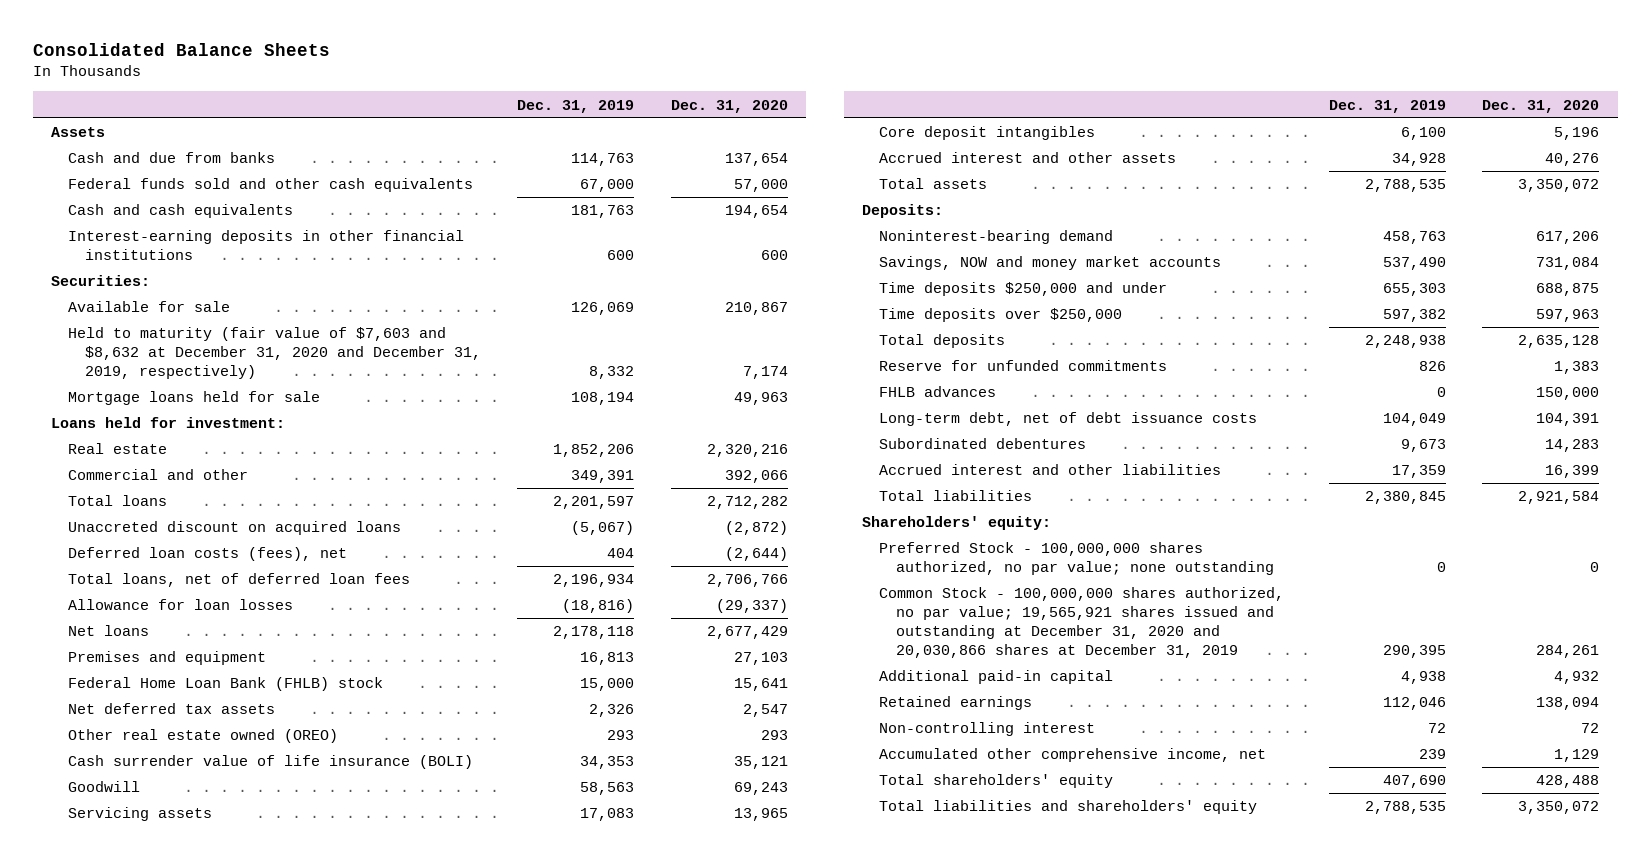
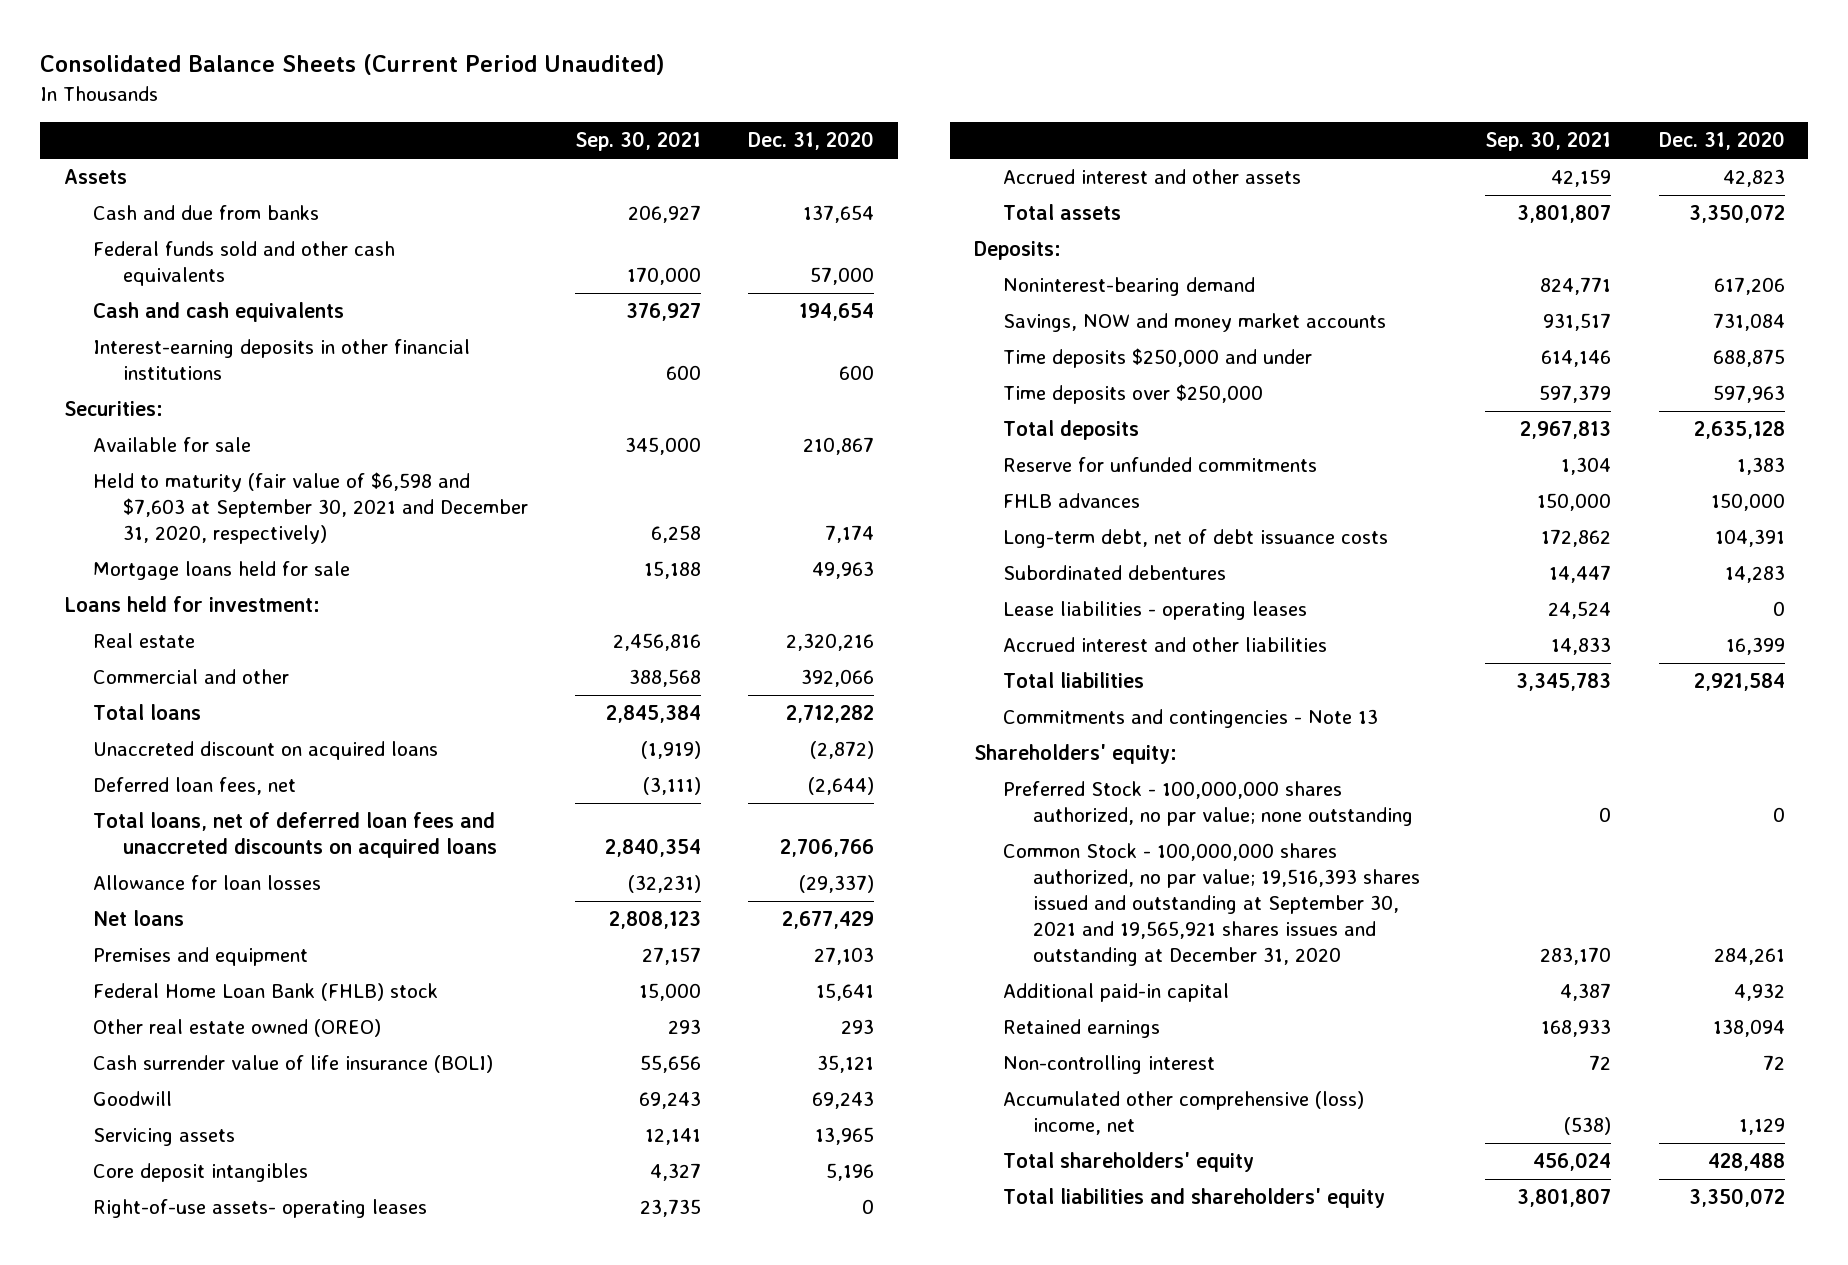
[32,43,330,57] Consolidated Balance Sheets -> [39,54,665,76] Consolidated Balance Sheets (Current Period Unaudited)
[517,99,635,113] Dec. 31, 2019 -> none
none -> [574,131,701,152] Sep. 30, 2021
[67,327,481,379] Held to maturity (fair value of $7,603 and $8,632 at December 31, 2020 and December 31, 2019, respectively) -> [93,472,528,544] Held to maturity (fair value of $6,598 and $7,603 at September 30, 2021 and December 31, 2020, respectively)
[67,547,347,562] Deferred loan costs (fees), net -> [93,777,297,796] Deferred loan fees, net
[67,573,410,588] Total loans, net of deferred loan fees -> [93,812,497,859] Total loans, net of deferred loan fees and unaccreted discounts on acquired loans
[67,703,275,715] Net deferred tax assets -> none
none -> [93,1199,428,1219] Right-of-use assets- operating leases
[1545,153,1600,167] 40,276 -> [1722,169,1785,188] 42,823
none -> [1003,601,1308,621] Lease liabilities - operating leases
none -> [1003,709,1379,729] Commitments and contingencies - Note 13
[879,587,1285,658] Common Stock - 100,000,000 shares authorized, no par value; 19,565,921 shares issued and outstanding at December 31, 2020 and 20,030,866 shares at December 31, 2019 -> [1003,843,1420,966] Common Stock - 100,000,000 shares authorized, no par value; 19,516,393 shares issued and outstanding at September 30, 2021 and 19,565,921 shares issues and outstanding at December 31, 2020
[879,748,1267,763] Accumulated other comprehensive income, net -> [1003,1091,1365,1136] Accumulated other comprehensive (loss) income, net

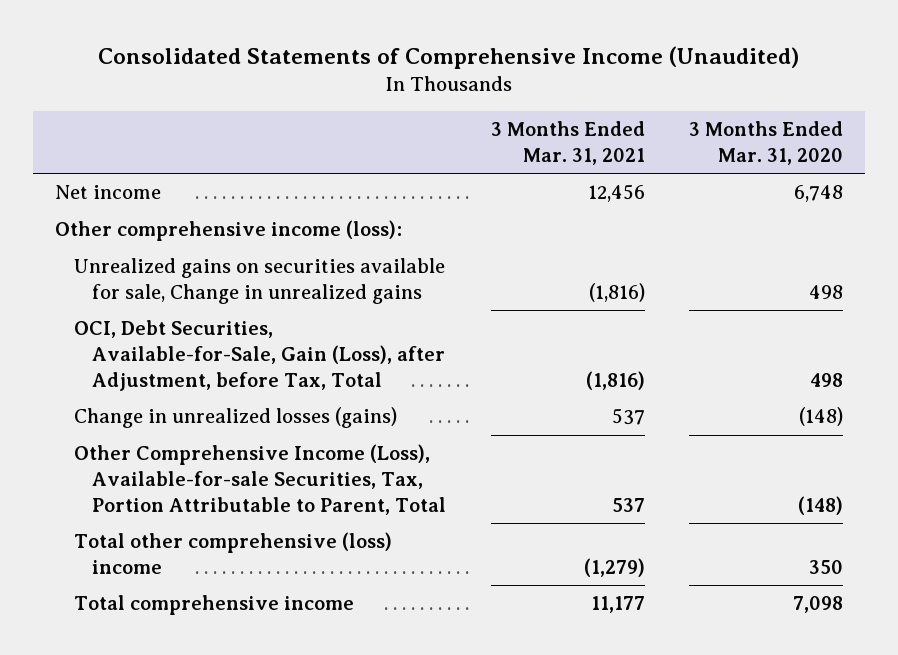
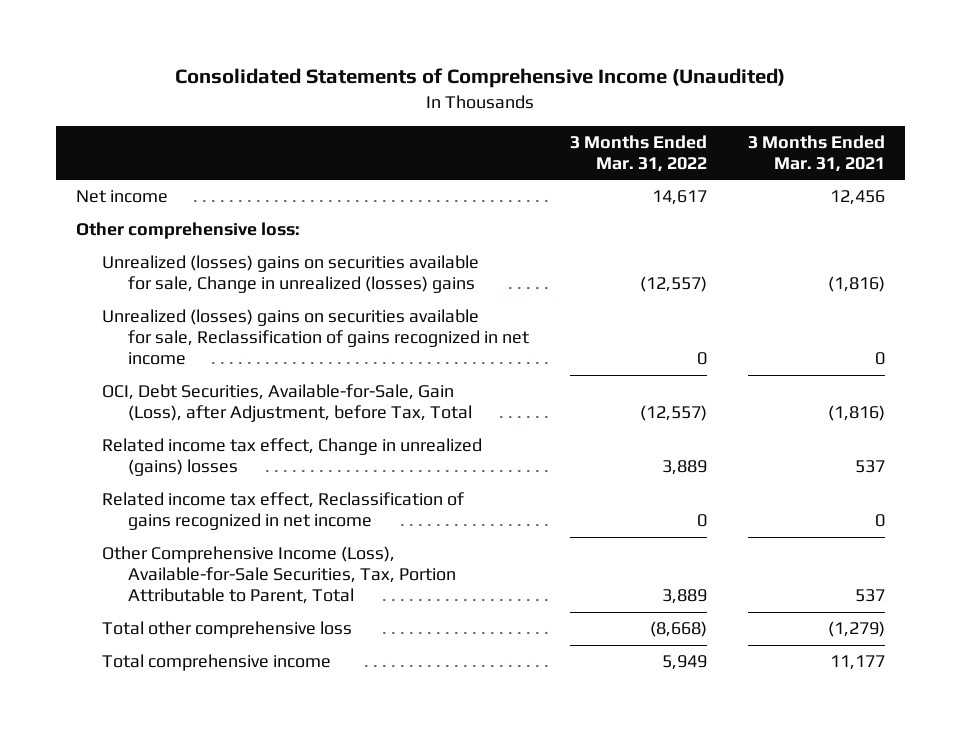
[688,121,843,165] 3 Months Ended Mar. 31, 2020 -> none
none -> [569,135,707,172] 3 Months Ended Mar. 31, 2022
[55,220,403,242] Other comprehensive income (loss): -> [76,222,301,240] Other comprehensive loss:
[73,258,445,305] Unrealized gains on securities available for sale, Change in unrealized gains -> [101,255,479,294] Unrealized (losses) gains on securities available for sale, Change in unrealized (losses) gains
none -> [101,309,529,365] Unrealized (losses) gains on securities available for sale, Reclassification of gains recognized in net income
[73,407,397,429] Change in unrealized losses (gains) -> [101,438,482,477] Related income tax effect, Change in unrealized (gains) losses
none -> [101,492,464,531] Related income tax effect, Reclassification of gains recognized in net income
[73,444,447,515] Other Comprehensive Income (Loss), Available-for-sale Securities, Tax, Portion Attributable to Parent, Total -> [101,546,456,604] Other Comprehensive Income (Loss), Available-for-Sale Securities, Tax, Portion Attributable to Parent, Total
[73,532,392,575] Total other comprehensive (loss) income -> [101,621,352,639] Total other comprehensive loss

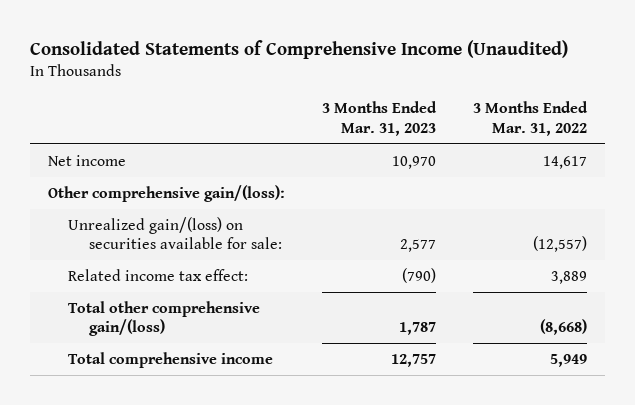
[747,135,885,172] 3 Months Ended Mar. 31, 2021 -> none
none -> [322,101,438,136] 3 Months Ended Mar. 31, 2023
[101,309,529,365] Unrealized (losses) gains on securities available for sale, Reclassification of gains recognized in net income -> none
[101,384,472,423] OCI, Debt Securities, Available-for-Sale, Gain (Loss), after Adjustment, before Tax, Total -> none
[101,492,464,531] Related income tax effect, Reclassification of gains recognized in net income -> none
[101,546,456,604] Other Comprehensive Income (Loss), Available-for-Sale Securities, Tax, Portion Attributable to Parent, Total -> none
[76,222,301,240] Other comprehensive loss: -> [48,184,286,202] Other comprehensive gain/(loss):
[101,255,479,294] Unrealized (losses) gains on securities available for sale, Change in unrealized (losses) gains -> [68,216,282,250] Unrealized gain/(loss) on securities available for sale:
[101,438,482,477] Related income tax effect, Change in unrealized (gains) losses -> [68,268,249,281] Related income tax effect:
[101,621,352,639] Total other comprehensive loss -> [68,300,261,337] Total other comprehensive gain/(loss)

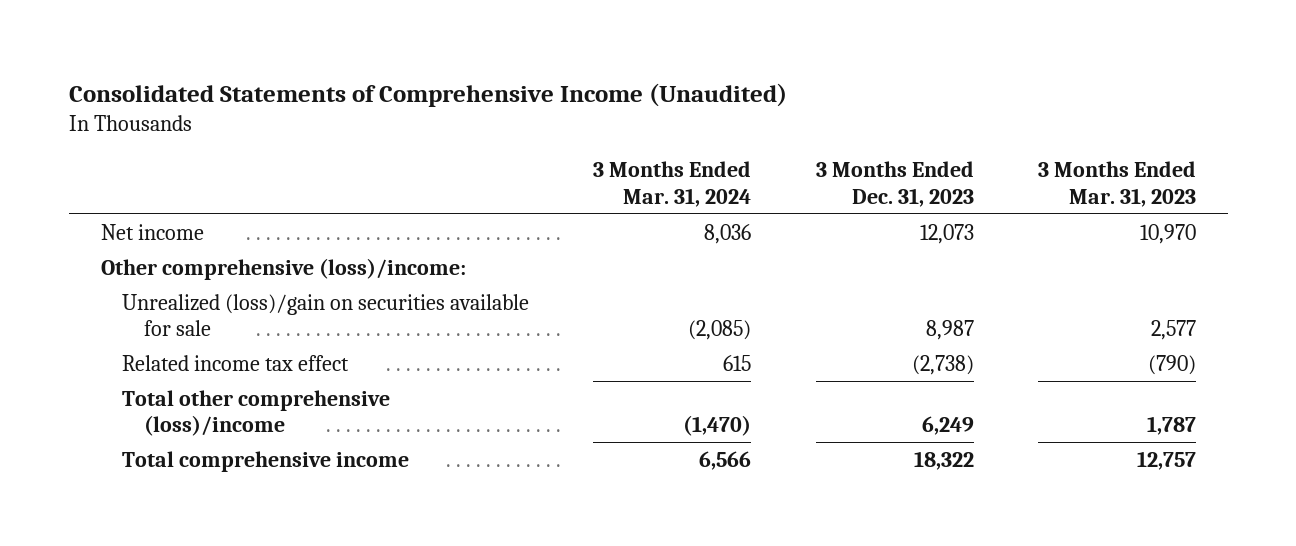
[472,101,588,136] 3 Months Ended Mar. 31, 2022 -> none
none -> [593,161,752,207] 3 Months Ended Mar. 31, 2024
none -> [815,161,974,207] 3 Months Ended Dec. 31, 2023
[48,184,286,202] Other comprehensive gain/(loss): -> [100,257,466,280] Other comprehensive (loss)/income:
[68,216,282,250] Unrealized gain/(loss) on securities available for sale: -> [122,293,530,336] Unrealized (loss)/gain on securities available for sale
[68,268,249,281] Related income tax effect: -> [122,354,350,371] Related income tax effect
[68,300,261,337] Total other comprehensive gain/(loss) -> [122,389,391,436] Total other comprehensive (loss)/income

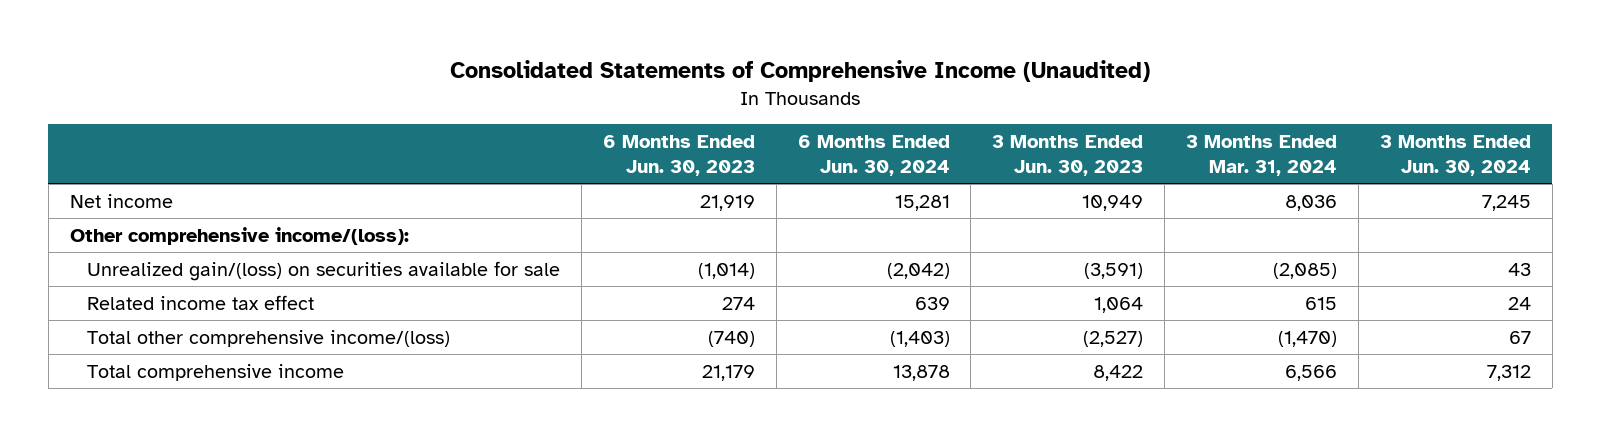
[815,161,974,207] 3 Months Ended Dec. 31, 2023 -> none
[1037,161,1196,207] 3 Months Ended Mar. 31, 2023 -> none
none -> [602,134,755,176] 6 Months Ended Jun. 30, 2023
none -> [797,134,950,176] 6 Months Ended Jun. 30, 2024
none -> [992,134,1144,176] 3 Months Ended Jun. 30, 2023
none -> [1379,134,1531,176] 3 Months Ended Jun. 30, 2024
[100,257,466,280] Other comprehensive (loss)/income: -> [69,226,409,245] Other comprehensive income/(loss):
[122,293,530,336] Unrealized (loss)/gain on securities available for sale -> [87,260,561,281] Unrealized gain/(loss) on securities available for sale
[122,389,391,436] Total other comprehensive (loss)/income -> [87,329,451,347] Total other comprehensive income/(loss)

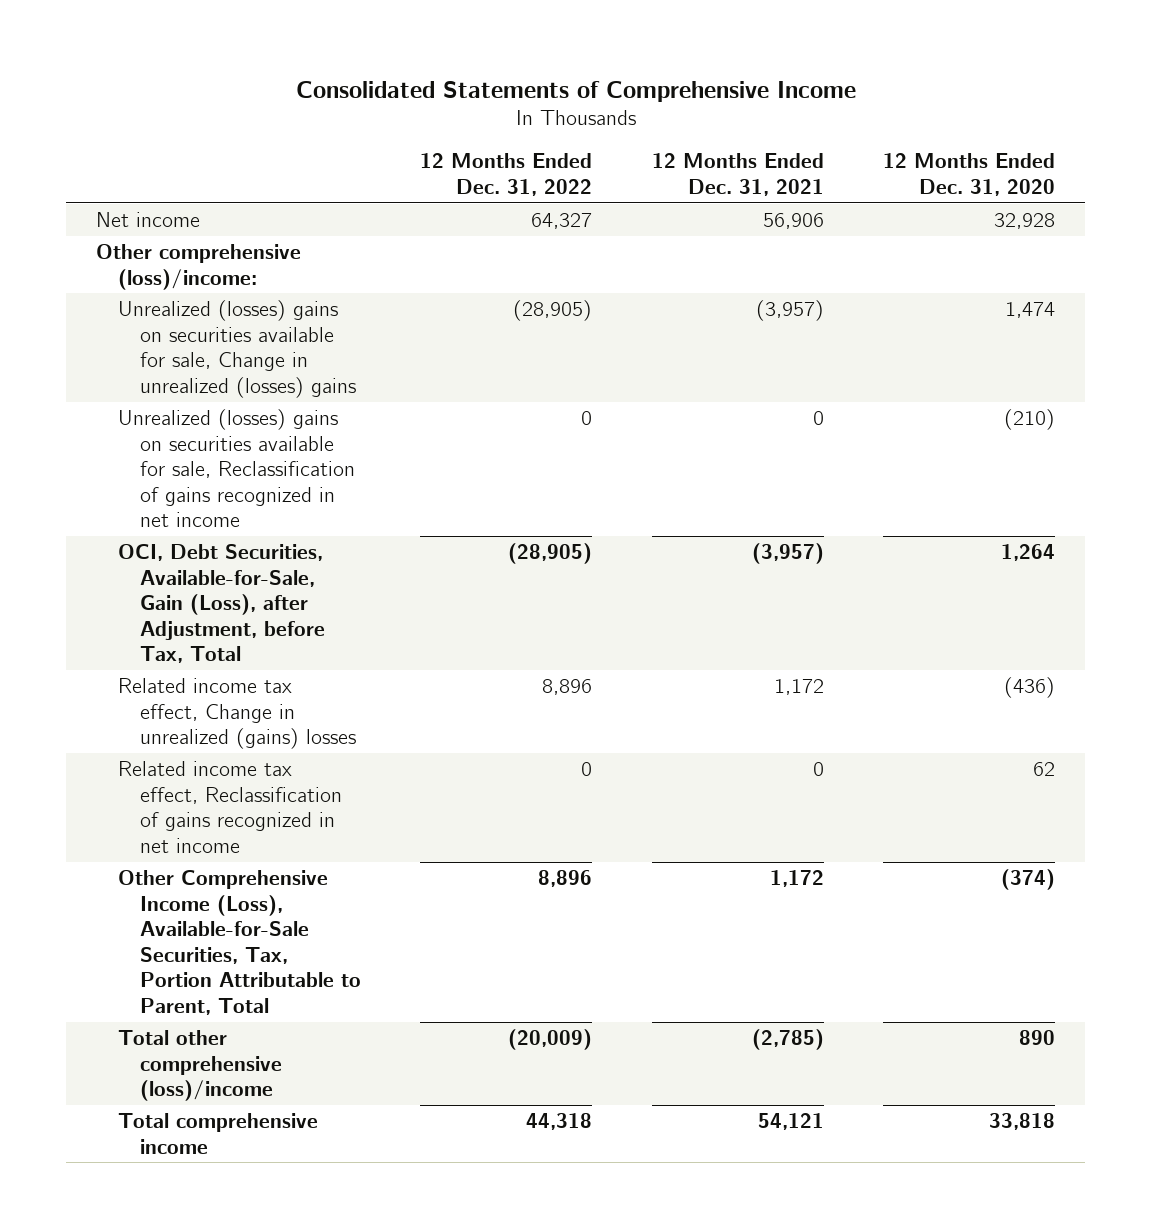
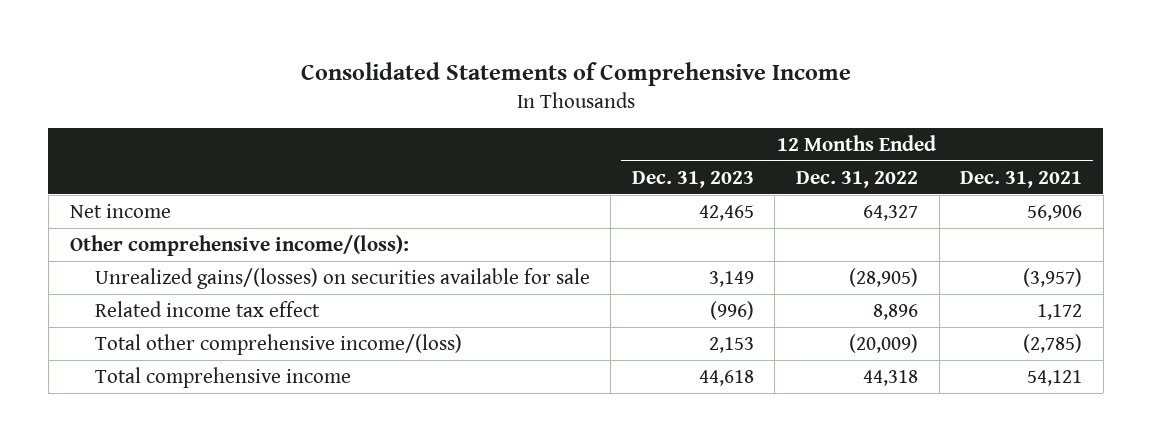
[883,153,1056,196] 12 Months Ended Dec. 31, 2020 -> none
none -> [631,170,754,188] Dec. 31, 2023
[117,408,355,528] Unrealized (losses) gains on securities available for sale, Reclassification of gains recognized in net income -> none
[117,543,325,664] OCI, Debt Securities, Available-for-Sale, Gain (Loss), after Adjustment, before Tax, Total -> none
[117,760,342,853] Related income tax effect, Reclassification of gains recognized in net income -> none
[117,869,361,1016] Other Comprehensive Income (Loss), Available-for-Sale Securities, Tax, Portion Attributable to Parent, Total -> none
[95,243,301,290] Other comprehensive (loss)/income: -> [69,234,409,256] Other comprehensive income/(loss):
[117,299,356,398] Unrealized (losses) gains on securities available for sale, Change in unrealized (losses) gains -> [94,267,590,289] Unrealized gains/(losses) on securities available for sale
[117,677,356,750] Related income tax effect, Change in unrealized (gains) losses -> [94,300,320,317] Related income tax effect
[117,1029,282,1102] Total other comprehensive (loss)/income -> [94,333,462,355] Total other comprehensive income/(loss)

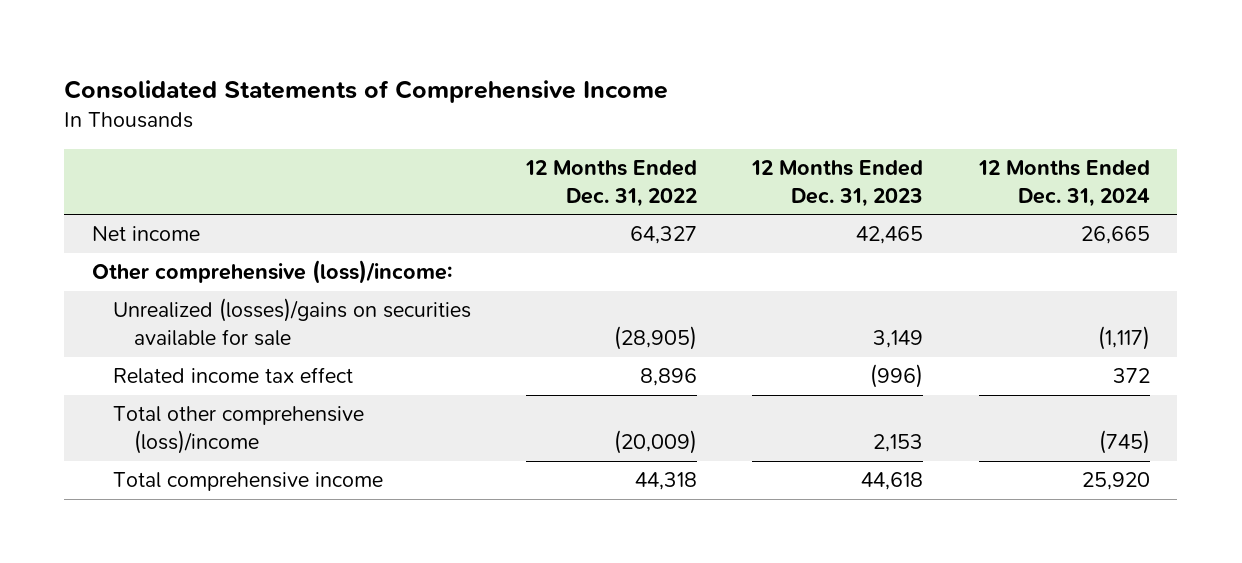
[960,170,1083,188] Dec. 31, 2021 -> none
none -> [977,159,1150,207] 12 Months Ended Dec. 31, 2024
[69,234,409,256] Other comprehensive income/(loss): -> [91,260,452,285] Other comprehensive (loss)/income:
[94,267,590,289] Unrealized gains/(losses) on securities available for sale -> [112,298,471,347] Unrealized (losses)/gains on securities available for sale
[94,333,462,355] Total other comprehensive income/(loss) -> [112,406,364,455] Total other comprehensive (loss)/income

